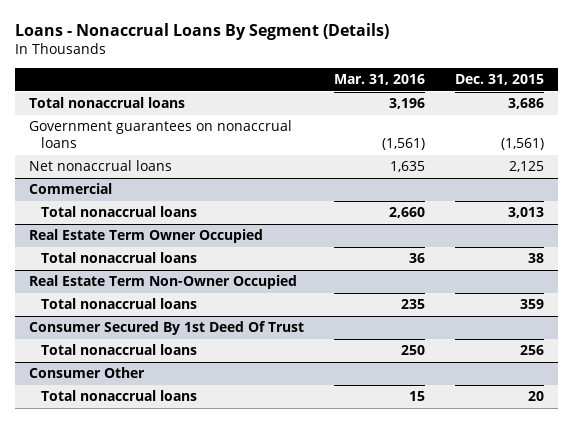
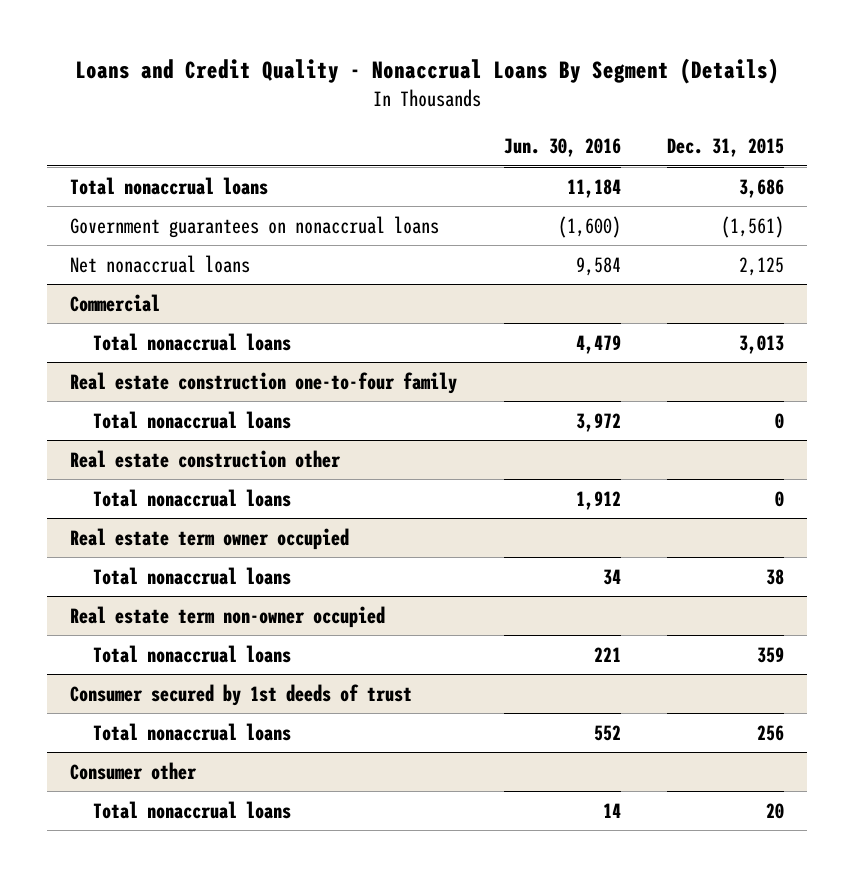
[14,22,389,40] Loans - Nonaccrual Loans By Segment (Details) -> [75,58,780,85] Loans and Credit Quality - Nonaccrual Loans By Segment (Details)
[334,74,426,86] Mar. 31, 2016 -> none
none -> [503,138,621,158] Jun. 30, 2016
none -> [69,371,457,394] Real estate construction one-to-four family
none -> [93,410,292,429] Total nonaccrual loans
none -> [69,449,341,468] Real estate construction other
none -> [93,488,292,507] Total nonaccrual loans
[29,229,264,244] Real Estate Term Owner Occupied -> [69,527,349,550] Real estate term owner occupied
[29,275,298,290] Real Estate Term Non-Owner Occupied -> [69,605,385,628] Real estate term non-owner occupied
[29,321,305,336] Consumer Secured By 1st Deed Of Trust -> [69,683,412,706] Consumer secured by 1st deeds of trust
[29,367,146,379] Consumer Other -> [69,761,197,780] Consumer other

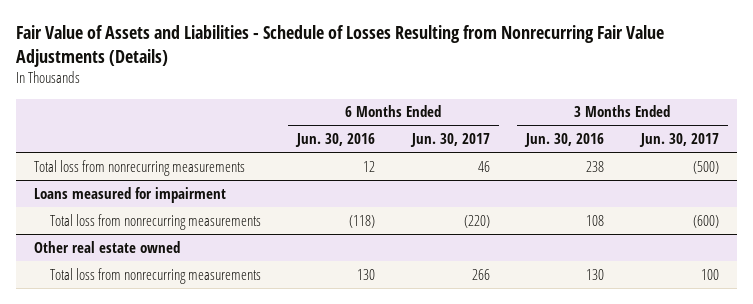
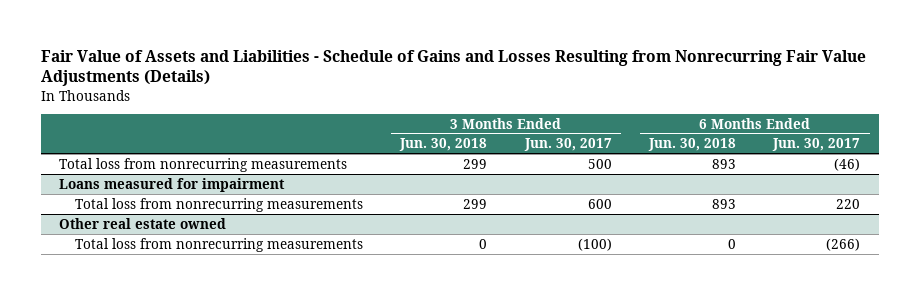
[15,25,664,67] Fair Value of Assets and Liabilities - Schedule of Losses Resulting from Nonrecurring Fair Value Adjustments (Details) -> [40,49,866,87] Fair Value of Assets and Liabilities - Schedule of Gains and Losses Resulting from Nonrecurring Fair Value Adjustments (Details)
[295,133,376,148] Jun. 30, 2016 -> none
[524,133,605,148] Jun. 30, 2016 -> none
none -> [399,138,488,152] Jun. 30, 2018
none -> [647,138,736,152] Jun. 30, 2018
[477,160,490,172] 46 -> [834,157,861,171] (46)
[692,160,719,174] (500) -> [587,158,612,169] 500
[463,214,490,228] (220) -> [836,198,861,209] 220
[692,214,719,228] (600) -> [587,198,612,209] 600
[471,268,490,280] 266 -> [826,237,861,251] (266)
[700,268,719,280] 100 -> [577,237,612,251] (100)

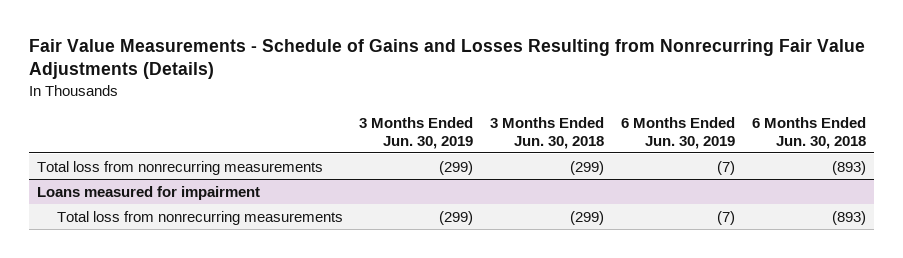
[40,49,866,87] Fair Value of Assets and Liabilities - Schedule of Gains and Losses Resulting from Nonrecurring Fair Value Adjustments (Details) -> [28,39,865,80] Fair Value Measurements - Schedule of Gains and Losses Resulting from Nonrecurring Fair Value Adjustments (Details)
[523,138,612,152] Jun. 30, 2017 -> none
[772,138,861,152] Jun. 30, 2017 -> none
none -> [359,117,474,149] 3 Months Ended Jun. 30, 2019
none -> [620,117,735,149] 6 Months Ended Jun. 30, 2019
[463,158,488,169] 299 -> [570,160,605,175] (299)
[711,158,736,169] 893 -> [831,160,866,175] (893)
[59,217,227,229] Other real estate owned -> none
[74,237,363,252] Total loss from nonrecurring measurements -> none
[463,198,488,209] 299 -> [570,210,605,225] (299)
[711,198,736,209] 893 -> [831,210,866,225] (893)

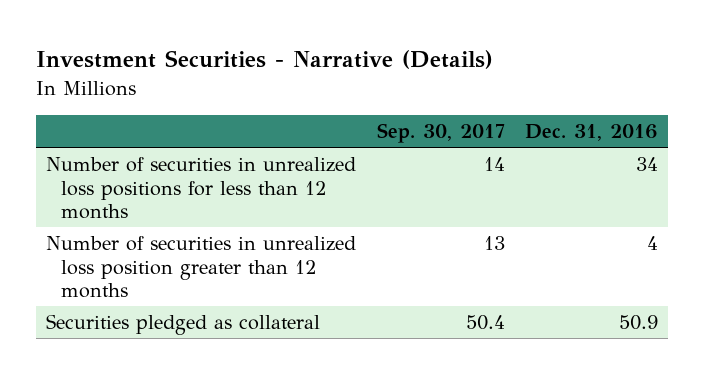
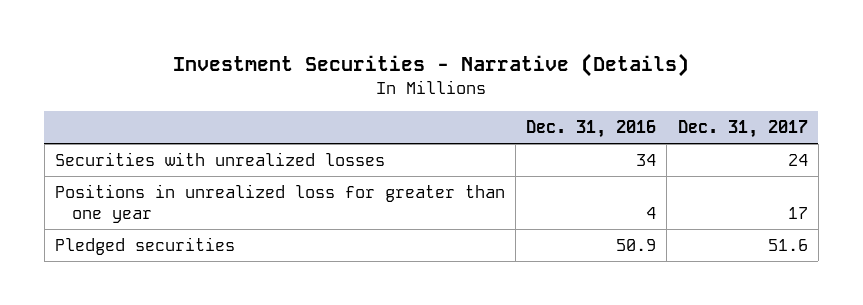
[376,122,505,143] Sep. 30, 2017 -> none
none -> [677,120,808,139] Dec. 31, 2017
[46,157,357,220] Number of securities in unrealized loss positions for less than 12 months -> [54,152,385,167] Securities with unrealized losses
[46,236,357,299] Number of securities in unrealized loss position greater than 12 months -> [54,184,505,224] Positions in unrealized loss for greater than one year
[46,314,321,336] Securities pledged as collateral -> [54,237,235,256] Pledged securities

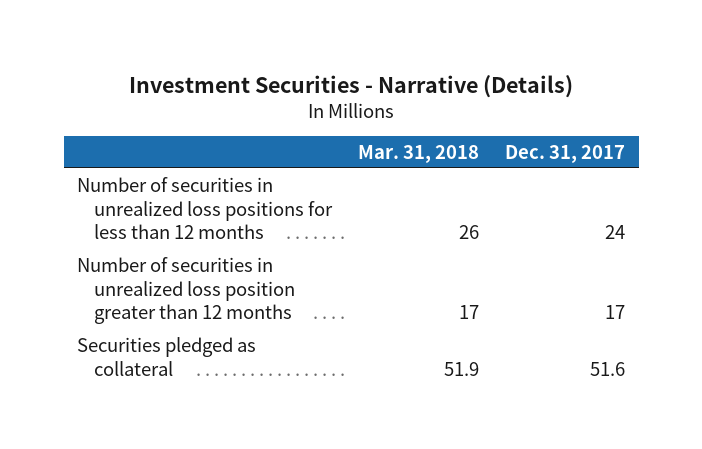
[526,120,657,139] Dec. 31, 2016 -> none
none -> [358,144,480,163] Mar. 31, 2018
[54,152,385,167] Securities with unrealized losses -> [76,176,333,240] Number of securities in unrealized loss positions for less than 12 months
[54,184,505,224] Positions in unrealized loss for greater than one year -> [76,256,295,325] Number of securities in unrealized loss position greater than 12 months
[54,237,235,256] Pledged securities -> [76,336,256,376] Securities pledged as collateral

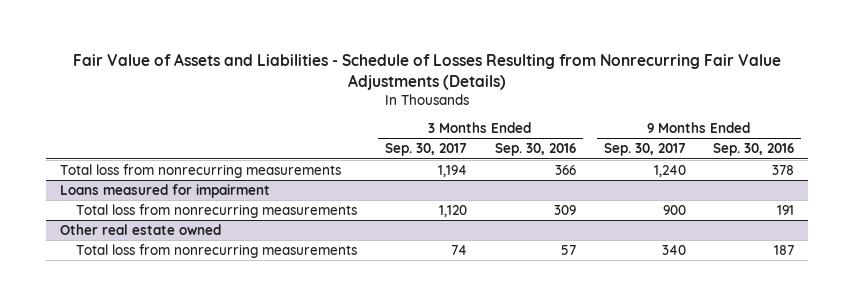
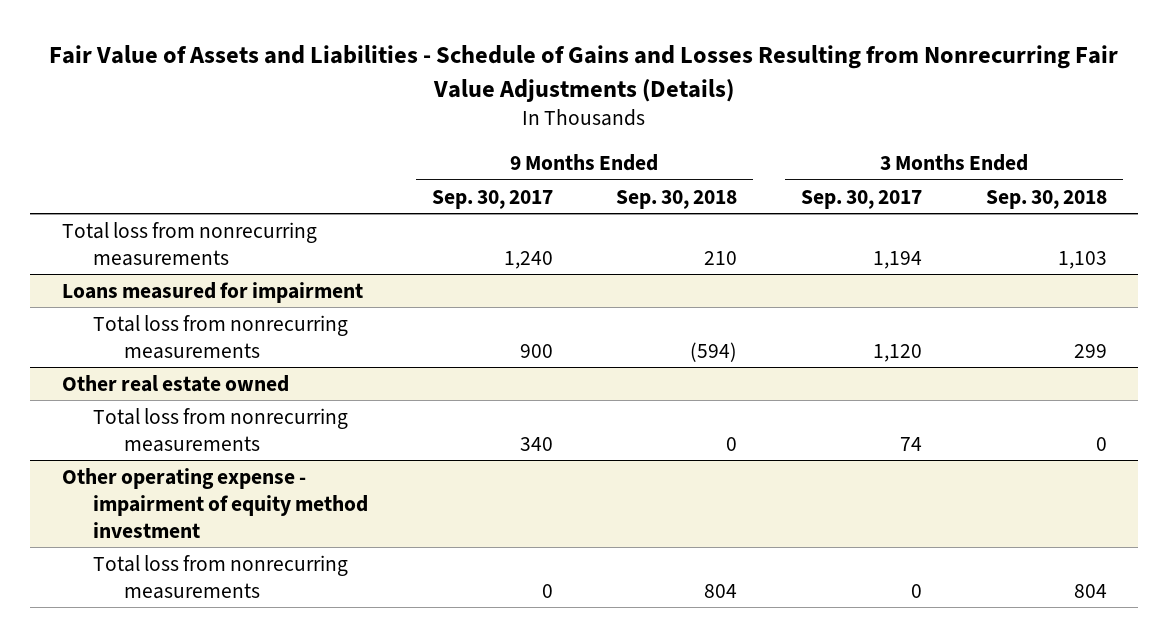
[73,53,782,91] Fair Value of Assets and Liabilities - Schedule of Losses Resulting from Nonrecurring Fair Value Adjustments (Details) -> [49,45,1119,102] Fair Value of Assets and Liabilities - Schedule of Gains and Losses Resulting from Nonrecurring Fair Value Adjustments (Details)
[494,143,576,157] Sep. 30, 2016 -> none
[713,143,795,157] Sep. 30, 2016 -> none
none -> [616,189,738,209] Sep. 30, 2018
none -> [985,189,1107,209] Sep. 30, 2018
none -> [61,467,368,538] Other operating expense - impairment of equity method investment
none -> [92,554,348,599] Total loss from nonrecurring measurements

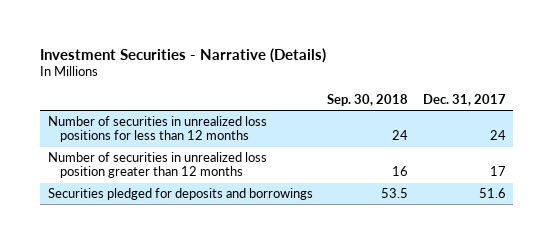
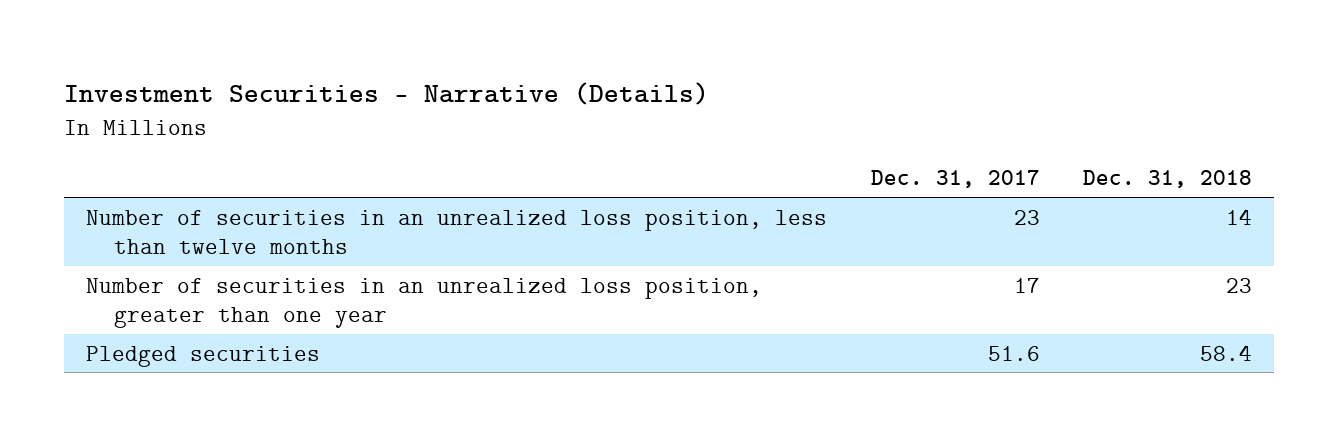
[327,94,409,107] Sep. 30, 2018 -> none
none -> [1083,170,1253,189] Dec. 31, 2018
[47,116,267,143] Number of securities in unrealized loss positions for less than 12 months -> [86,209,828,255] Number of securities in an unrealized loss position, less than twelve months
[490,130,507,141] 24 -> [1013,209,1040,225] 23
[47,152,267,179] Number of securities in unrealized loss position greater than 12 months -> [86,277,763,329] Number of securities in an unrealized loss position, greater than one year
[47,188,313,201] Securities pledged for deposits and borrowings -> [86,345,321,367] Pledged securities

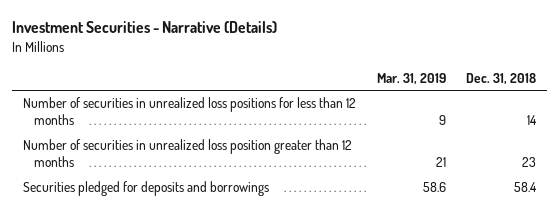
[870,170,1040,189] Dec. 31, 2017 -> none
none -> [376,72,446,85] Mar. 31, 2019
[86,209,828,255] Number of securities in an unrealized loss position, less than twelve months -> [22,97,356,126] Number of securities in unrealized loss positions for less than 12 months
[86,277,763,329] Number of securities in an unrealized loss position, greater than one year -> [22,139,352,168] Number of securities in unrealized loss position greater than 12 months
[86,345,321,367] Pledged securities -> [22,181,269,197] Securities pledged for deposits and borrowings

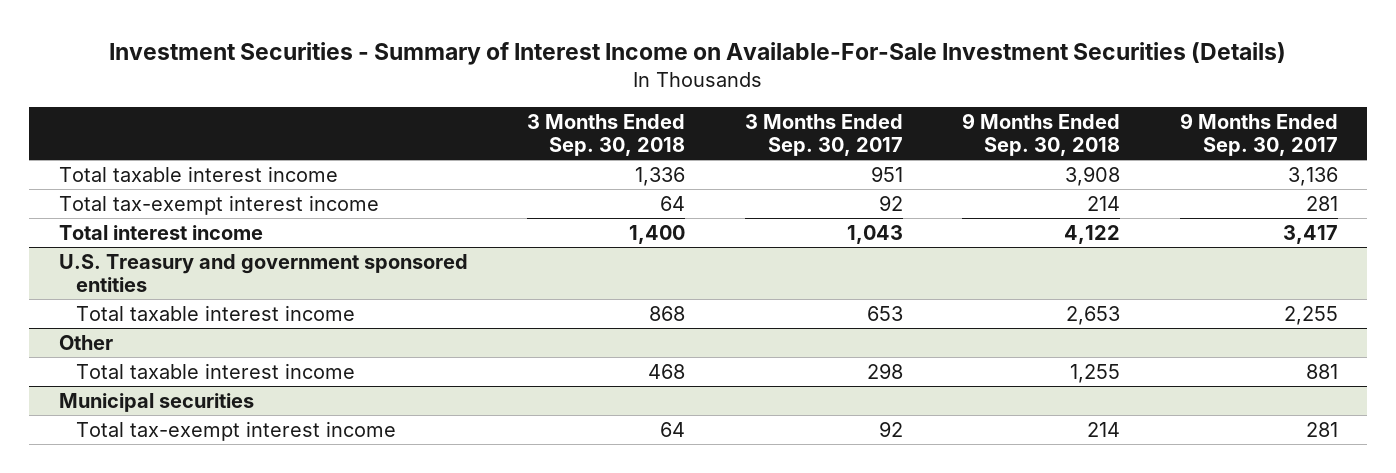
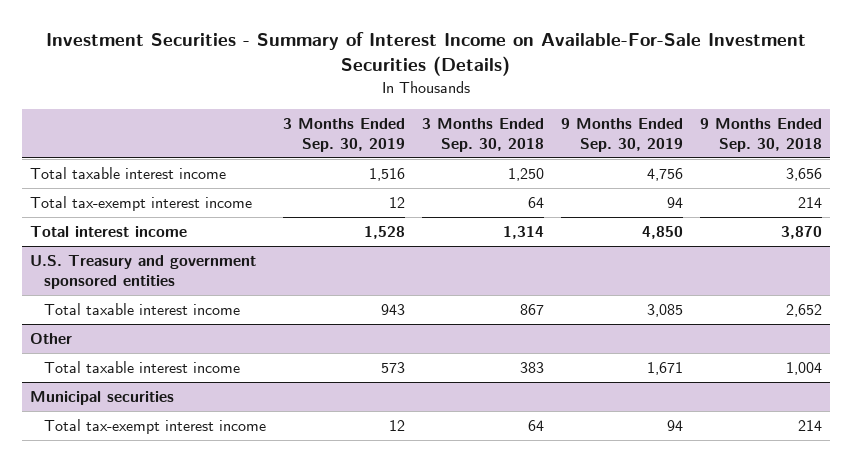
[744,113,903,157] 3 Months Ended Sep. 30, 2017 -> none
[1179,112,1338,157] 9 Months Ended Sep. 30, 2017 -> none
none -> [283,118,406,152] 3 Months Ended Sep. 30, 2019
none -> [560,118,683,152] 9 Months Ended Sep. 30, 2019
[635,166,686,186] 1,336 -> [507,168,544,182] 1,250
[1065,165,1121,186] 3,908 -> [785,168,822,182] 3,656
[629,224,686,244] 1,400 -> [502,226,544,240] 1,314
[1064,224,1121,244] 4,122 -> [780,226,822,240] 3,870
[649,305,686,321] 868 -> [519,304,544,316] 867
[1066,305,1121,325] 2,653 -> [785,304,822,318] 2,652
[648,363,686,379] 468 -> [519,362,544,374] 383
[1070,363,1121,383] 1,255 -> [785,362,822,376] 1,004

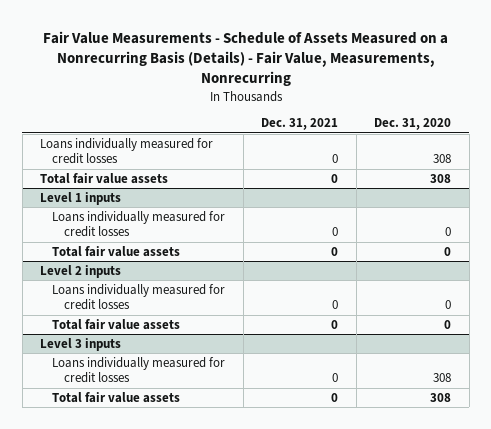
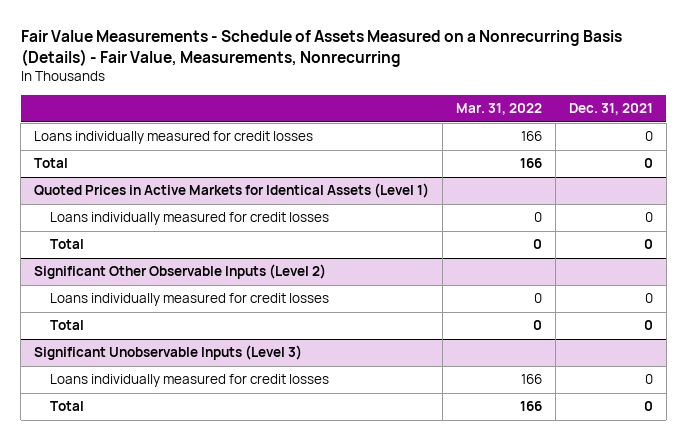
[374,118,452,131] Dec. 31, 2020 -> none
none -> [456,103,543,116] Mar. 31, 2022
[40,172,169,184] Total fair value assets -> [34,158,69,169] Total
[40,191,122,205] Level 1 inputs -> [34,183,430,199] Quoted Prices in Active Markets for Identical Assets (Level 1)
[52,245,181,257] Total fair value assets -> [50,239,85,250] Total
[40,264,122,278] Level 2 inputs -> [34,264,327,280] Significant Other Observable Inputs (Level 2)
[52,318,181,330] Total fair value assets -> [50,320,85,331] Total
[40,337,122,351] Level 3 inputs -> [34,345,303,361] Significant Unobservable Inputs (Level 3)
[52,391,181,403] Total fair value assets -> [50,401,85,412] Total

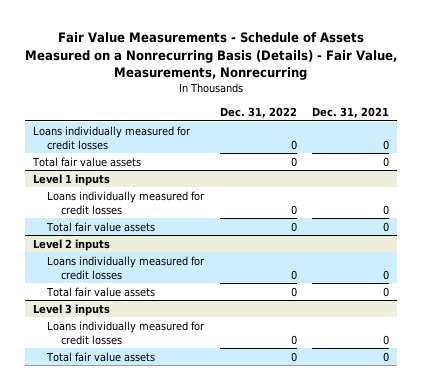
[456,103,543,116] Mar. 31, 2022 -> none
none -> [219,107,297,119] Dec. 31, 2022
[34,158,69,169] Total -> [31,156,141,167] Total fair value assets
[34,183,430,199] Quoted Prices in Active Markets for Identical Assets (Level 1) -> [32,173,110,186] Level 1 inputs
[50,239,85,250] Total -> [45,221,155,232] Total fair value assets
[34,264,327,280] Significant Other Observable Inputs (Level 2) -> [32,238,110,251] Level 2 inputs
[50,320,85,331] Total -> [45,286,155,297] Total fair value assets
[34,345,303,361] Significant Unobservable Inputs (Level 3) -> [32,303,110,316] Level 3 inputs
[50,401,85,412] Total -> [45,351,155,362] Total fair value assets

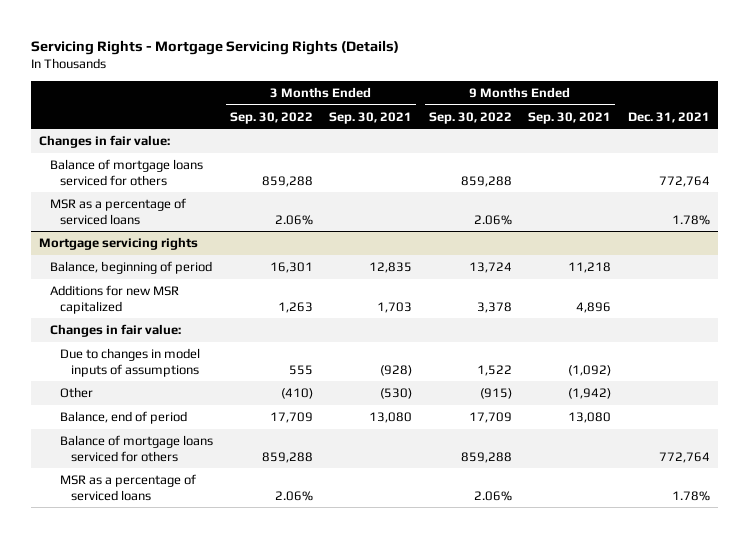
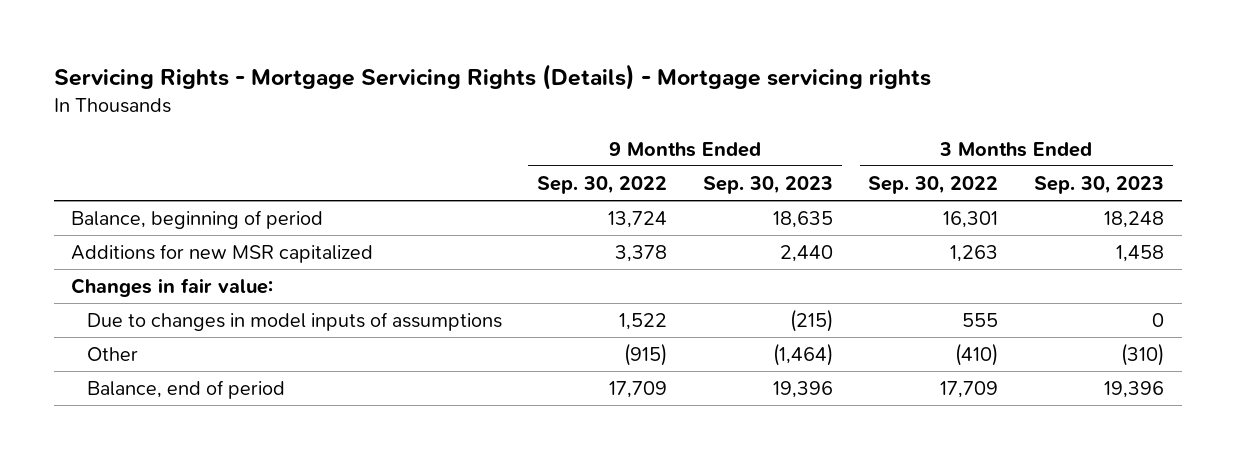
[30,39,399,55] Servicing Rights - Mortgage Servicing Rights (Details) -> [53,63,931,90] Servicing Rights - Mortgage Servicing Rights (Details) - Mortgage servicing rights
[329,111,413,124] Sep. 30, 2021 -> none
[528,111,612,124] Sep. 30, 2021 -> none
[627,111,710,123] Dec. 31, 2021 -> none
none -> [702,175,833,194] Sep. 30, 2023
none -> [1034,175,1165,194] Sep. 30, 2023
[39,135,171,149] Changes in fair value: -> none
[49,159,203,186] Balance of mortgage loans serviced for others -> none
[49,198,186,225] MSR as a percentage of serviced loans -> none
[39,237,199,251] Mortgage servicing rights -> none
[60,435,214,462] Balance of mortgage loans serviced for others -> none
[60,474,197,501] MSR as a percentage of serviced loans -> none

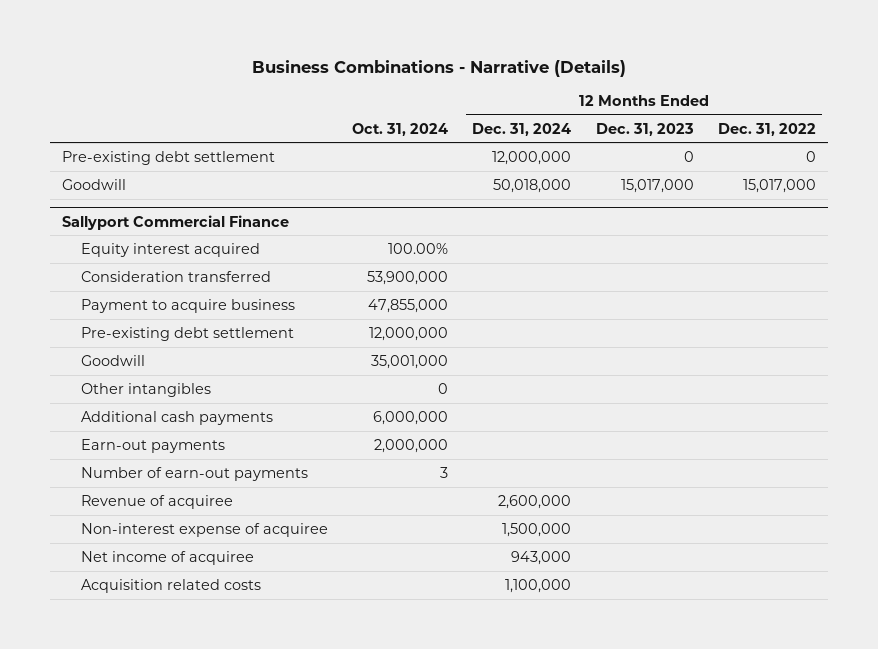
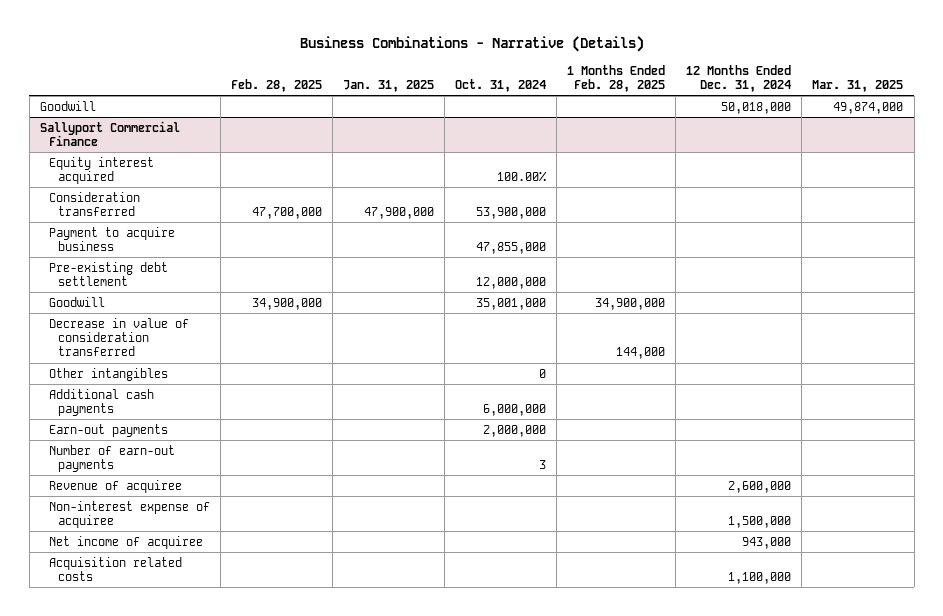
[595,122,694,136] Dec. 31, 2023 -> none
[717,122,816,136] Dec. 31, 2022 -> none
none -> [231,78,323,92] Feb. 28, 2025
none -> [343,79,435,92] Jan. 31, 2025
none -> [567,64,666,92] 1 Months Ended Feb. 28, 2025
none -> [812,79,904,92] Mar. 31, 2025
[62,150,276,165] Pre-existing debt settlement -> none
none -> [49,317,190,357] Decrease in value of consideration transferred

